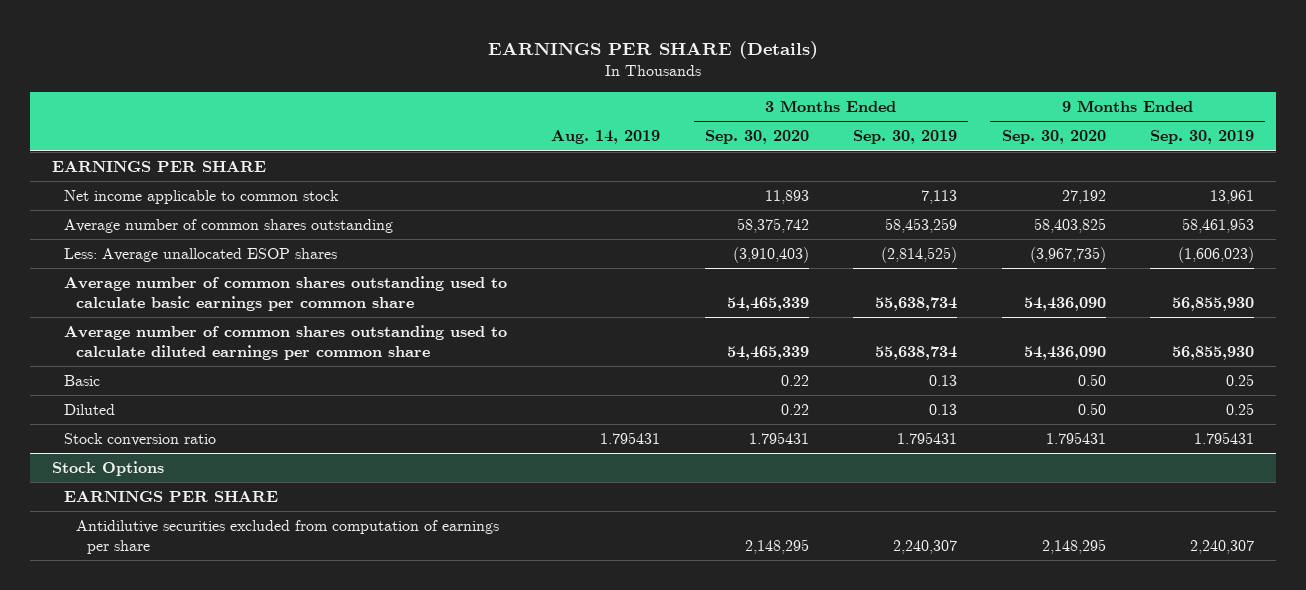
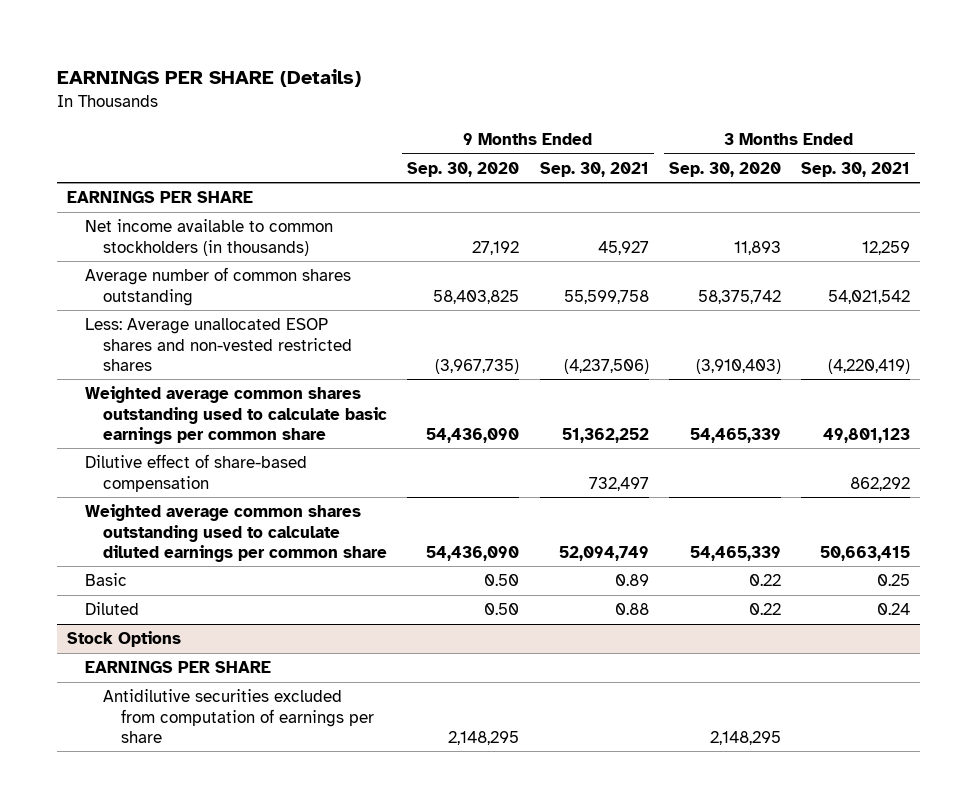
[551,130,661,145] Aug. 14, 2019 -> none
[853,130,958,145] Sep. 30, 2019 -> none
[1150,130,1255,145] Sep. 30, 2019 -> none
none -> [539,161,649,177] Sep. 30, 2021
none -> [800,161,910,177] Sep. 30, 2021
[63,190,339,205] Net income applicable to common stock -> [85,219,334,256] Net income available to common stockholders (in thousands)
[63,248,337,263] Less: Average unallocated ESOP shares -> [85,318,353,371] Less: Average unallocated ESOP shares and non-vested restricted shares
[63,276,507,311] Average number of common shares outstanding used to calculate basic earnings per common share -> [85,386,388,444] Weighted average common shares outstanding used to calculate basic earnings per common share
none -> [85,454,308,492] Dilutive effect of share-based compensation
[63,325,507,360] Average number of common shares outstanding used to calculate diluted earnings per common share -> [85,504,388,562] Weighted average common shares outstanding used to calculate diluted earnings per common share
[63,433,216,447] Stock conversion ratio -> none

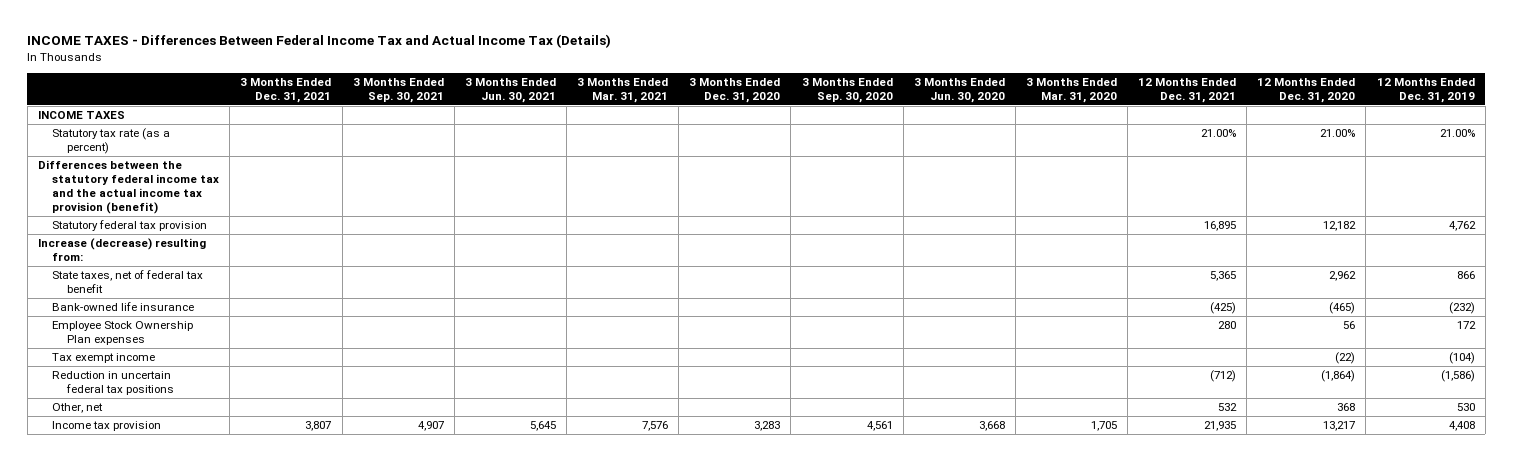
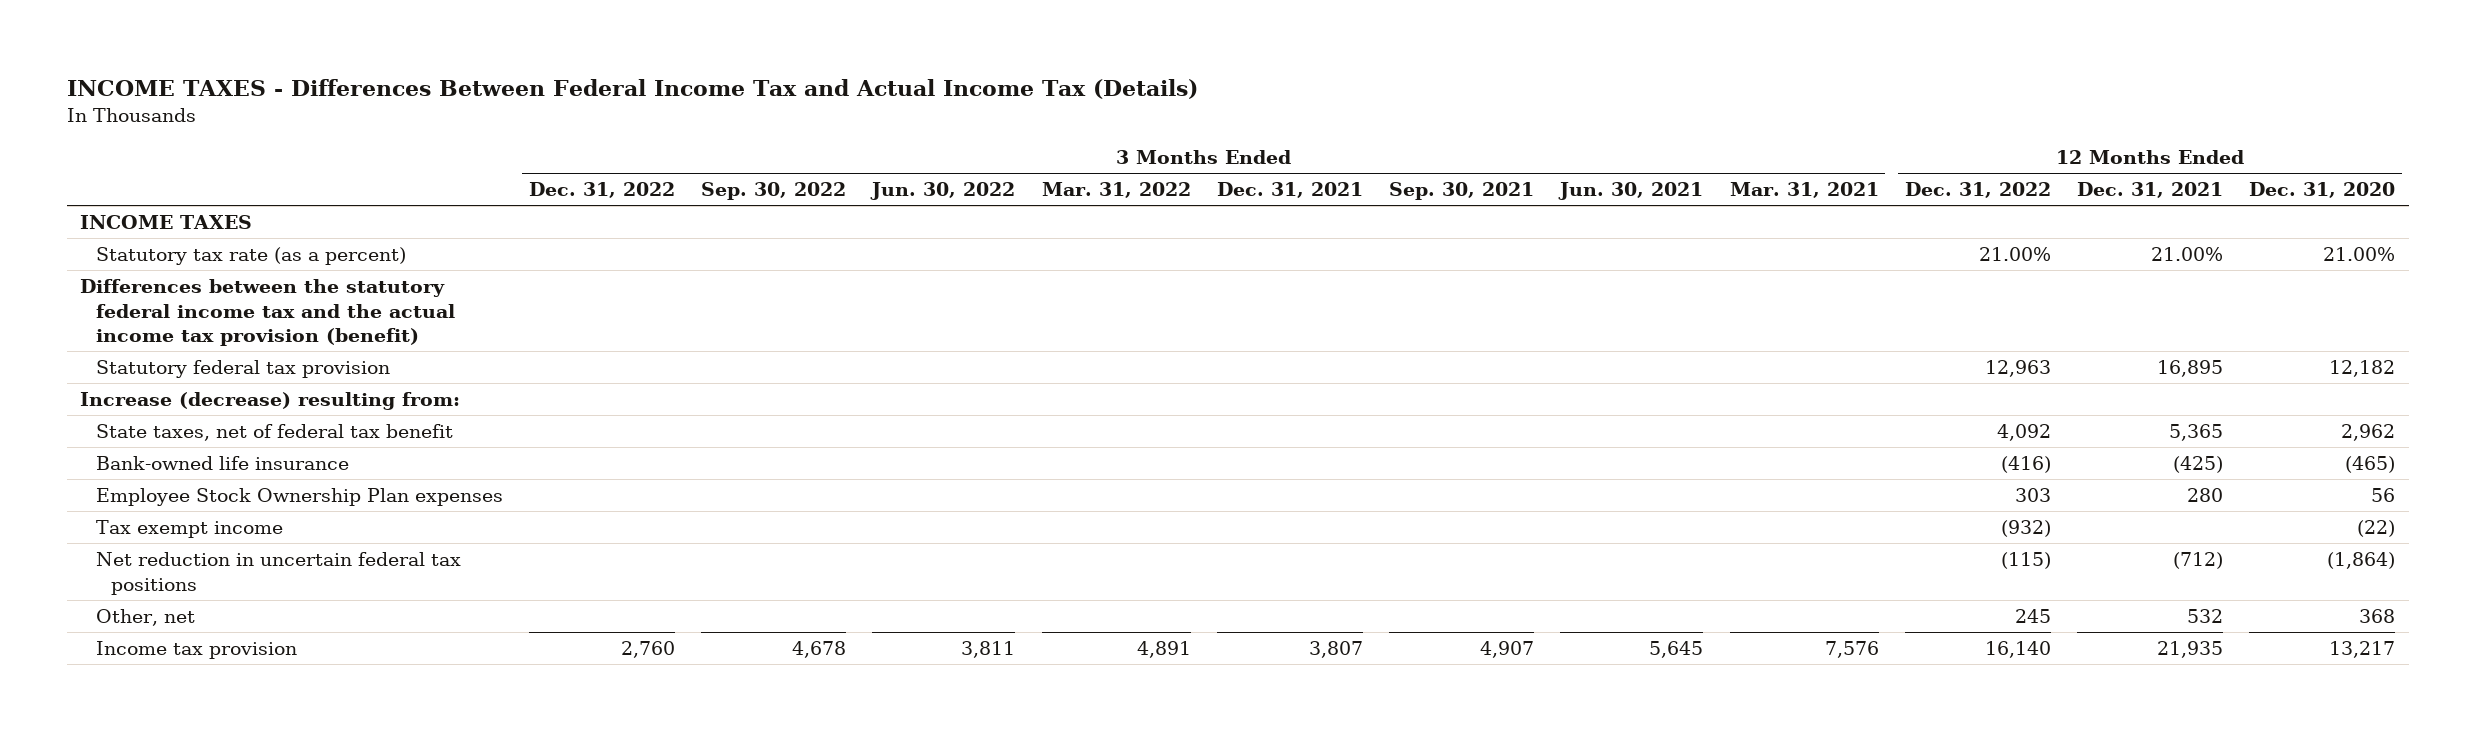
[689,77,781,103] 3 Months Ended Dec. 31, 2020 -> none
[801,77,893,103] 3 Months Ended Sep. 30, 2020 -> none
[913,77,1005,103] 3 Months Ended Jun. 30, 2020 -> none
[1025,77,1117,103] 3 Months Ended Mar. 31, 2020 -> none
[1376,77,1475,103] 12 Months Ended Dec. 31, 2019 -> none
none -> [528,182,675,199] Dec. 31, 2022
none -> [701,182,847,201] Sep. 30, 2022
none -> [870,182,1016,201] Jun. 30, 2022
none -> [1041,182,1191,199] Mar. 31, 2022
none -> [1904,182,2051,199] Dec. 31, 2022
[52,371,174,396] Reduction in uncertain federal tax positions -> [95,552,461,595] Net reduction in uncertain federal tax positions

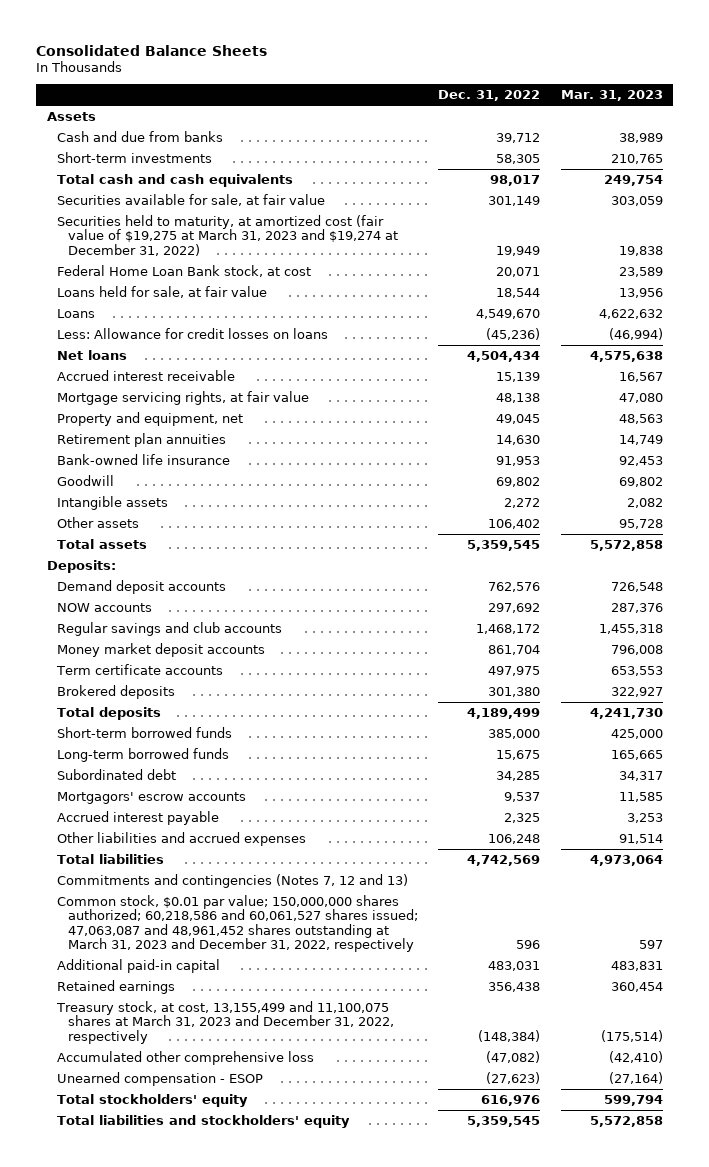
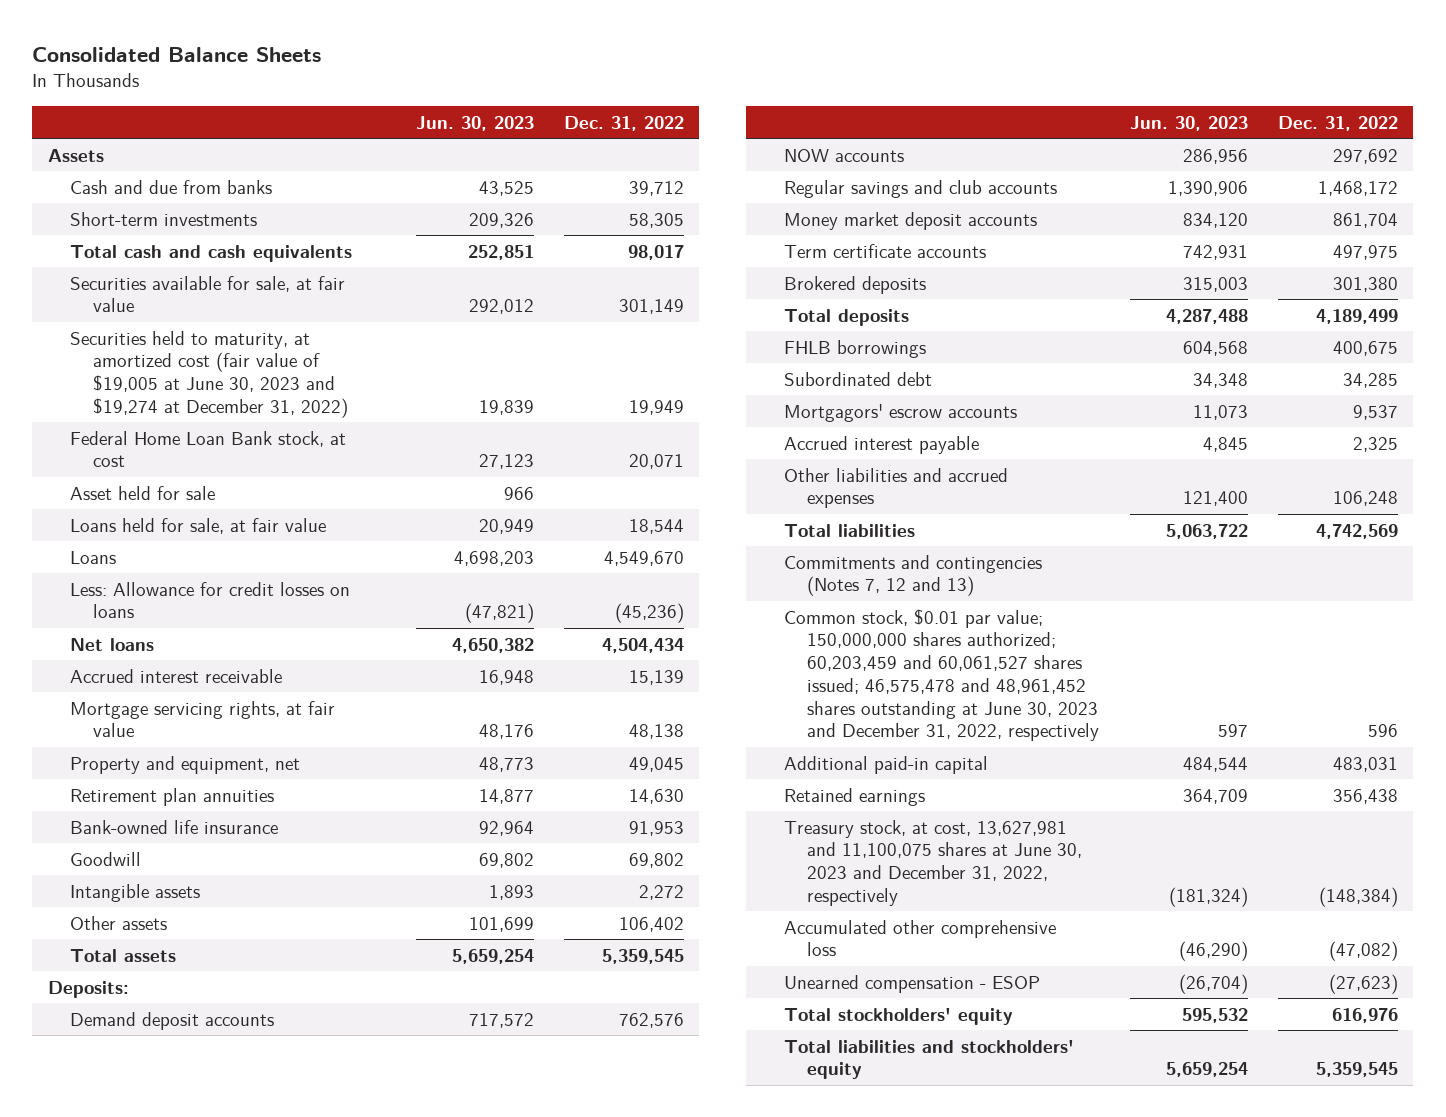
[560,90,663,102] Mar. 31, 2023 -> none
none -> [415,116,534,132] Jun. 30, 2023
[57,214,399,256] Securities held to maturity, at amortized cost (fair value of $19,275 at March 31, 2023 and $19,274 at December 31, 2022) -> [70,330,349,418] Securities held to maturity, at amortized cost (fair value of $19,005 at June 30, 2023 and $19,274 at December 31, 2022)
none -> [70,485,216,500] Asset held for sale
[57,726,233,738] Short-term borrowed funds -> none
[57,747,230,762] Long-term borrowed funds -> none
none -> [784,339,927,358] FHLB borrowings
[57,894,419,953] Common stock, $0.01 par value; 150,000,000 shares authorized; 60,218,586 and 60,061,527 shares issued; 47,063,087 and 48,961,452 shares outstanding at March 31, 2023 and December 31, 2022, respectively -> [784,608,1100,742] Common stock, $0.01 par value; 150,000,000 shares authorized; 60,203,459 and 60,061,527 shares issued; 46,575,478 and 48,961,452 shares outstanding at June 30, 2023 and December 31, 2022, respectively
[56,1000,395,1044] Treasury stock, at cost, 13,155,499 and 11,100,075 shares at March 31, 2023 and December 31, 2022, respectively -> [784,819,1083,906] Treasury stock, at cost, 13,627,981 and 11,100,075 shares at June 30, 2023 and December 31, 2022, respectively

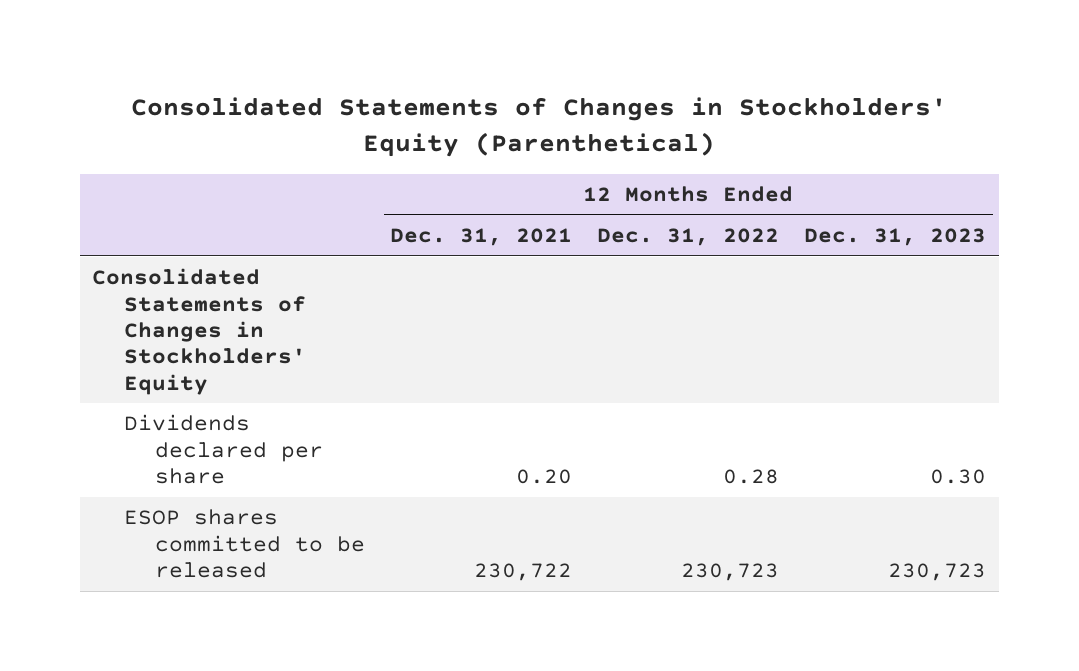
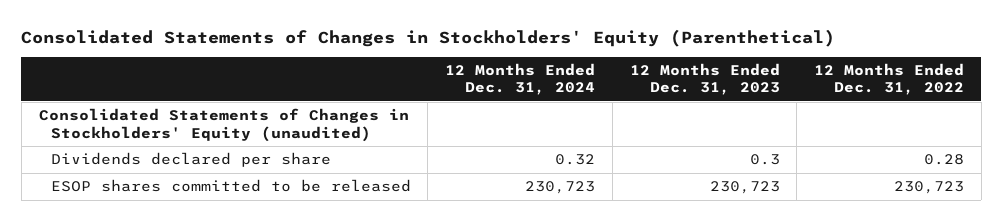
[389,227,572,246] Dec. 31, 2021 -> none
none -> [445,62,596,96] 12 Months Ended Dec. 31, 2024
[92,268,306,395] Consolidated Statements of Changes in Stockholders' Equity -> [38,108,409,142] Consolidated Statements of Changes in Stockholders' Equity (unaudited)
[930,468,987,484] 0.30 -> [749,154,780,166] 0.3

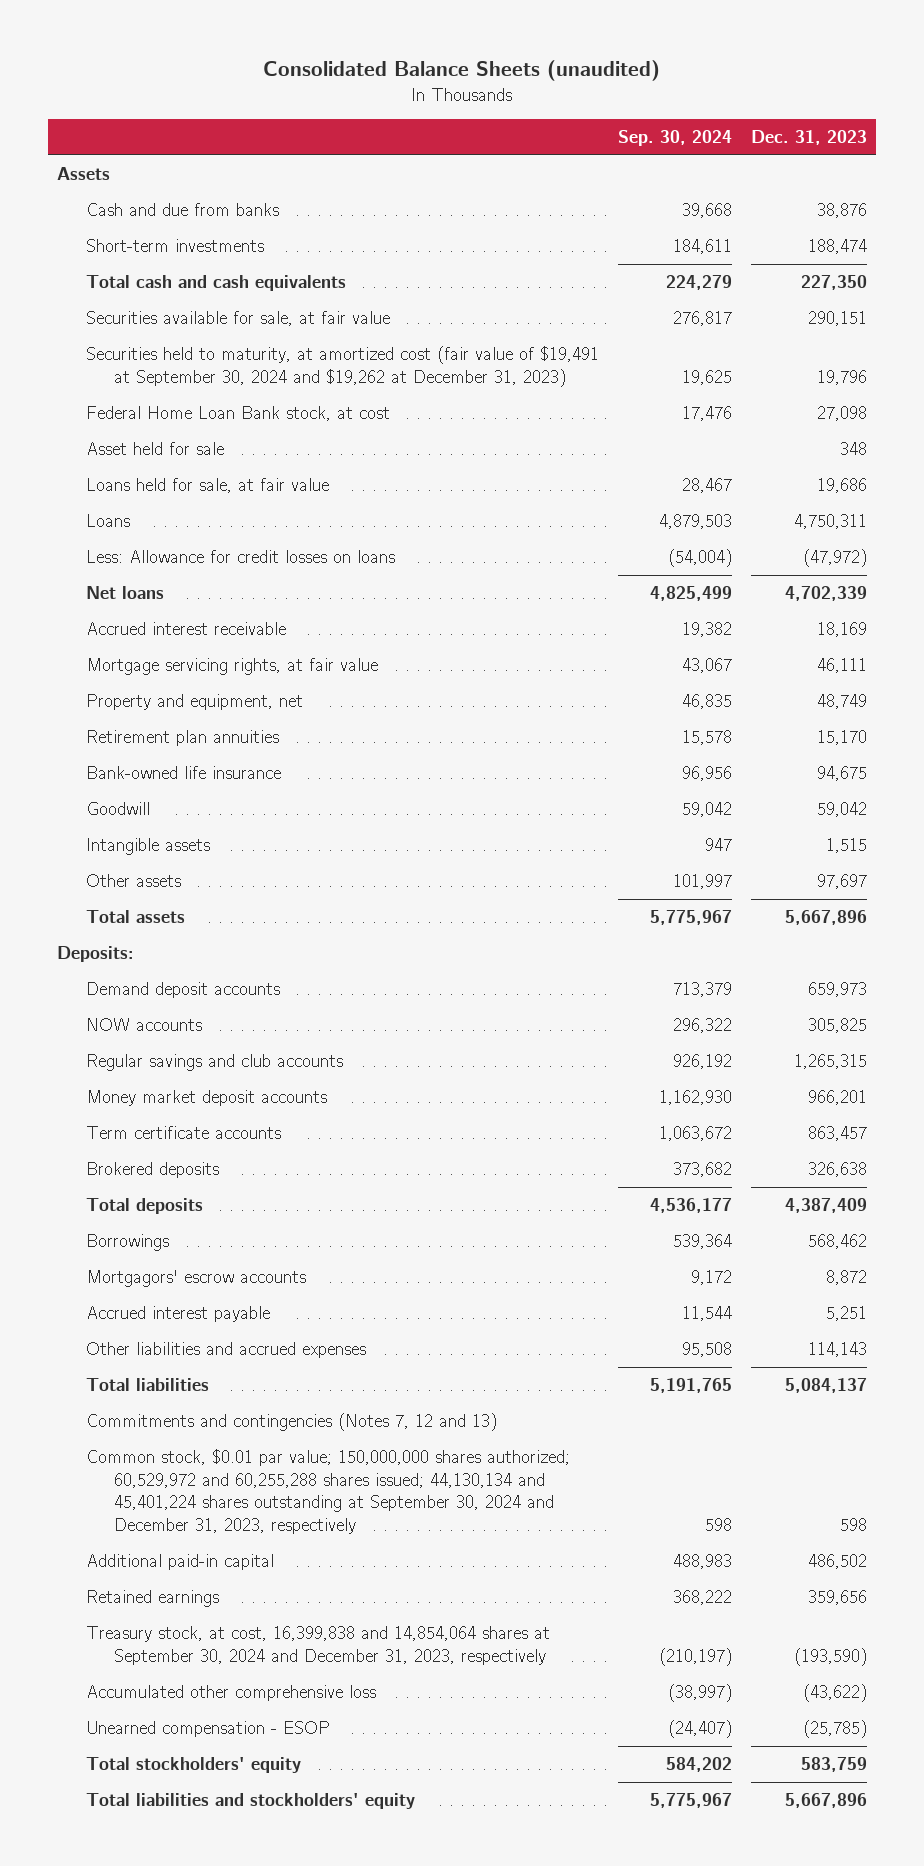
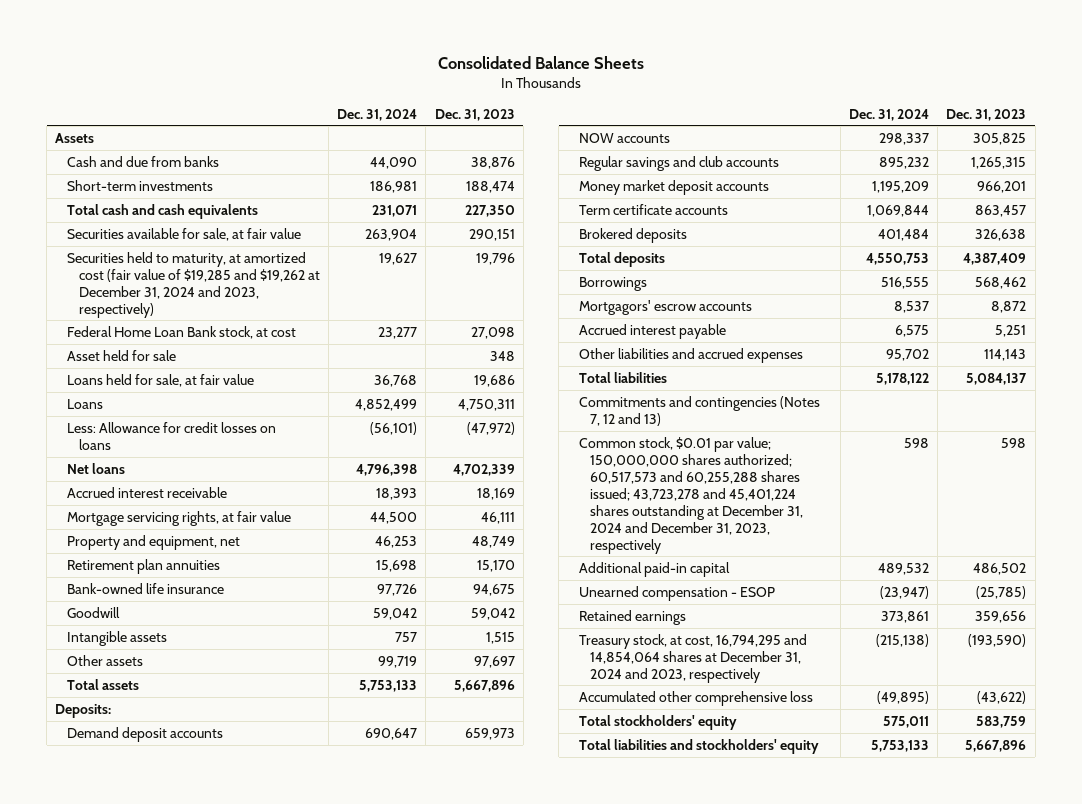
[262,59,660,81] Consolidated Balance Sheets (unaudited) -> [437,55,644,69] Consolidated Balance Sheets
[617,130,732,147] Sep. 30, 2024 -> none
none -> [337,108,418,121] Dec. 31, 2024
[85,346,599,387] Securities held to maturity, at amortized cost (fair value of $19,491 at September 30, 2024 and $19,262 at December 31, 2023) -> [66,251,320,318] Securities held to maturity, at amortized cost (fair value of $19,285 and $19,262 at December 31, 2024 and 2023, respectively)
[85,1449,570,1534] Common stock, $0.01 par value; 150,000,000 shares authorized; 60,529,972 and 60,255,288 shares issued; 44,130,134 and 45,401,224 shares outstanding at September 30, 2024 and December 31, 2023, respectively -> [578,436,804,554] Common stock, $0.01 par value; 150,000,000 shares authorized; 60,517,573 and 60,255,288 shares issued; 43,723,278 and 45,401,224 shares outstanding at December 31, 2024 and December 31, 2023, respectively
[85,1721,330,1738] Unearned compensation - ESOP -> [578,585,775,601] Unearned compensation - ESOP
[85,1626,550,1665] Treasury stock, at cost, 16,399,838 and 14,854,064 shares at September 30, 2024 and December 31, 2023, respectively -> [578,633,807,683] Treasury stock, at cost, 16,794,295 and 14,854,064 shares at December 31, 2024 and 2023, respectively

